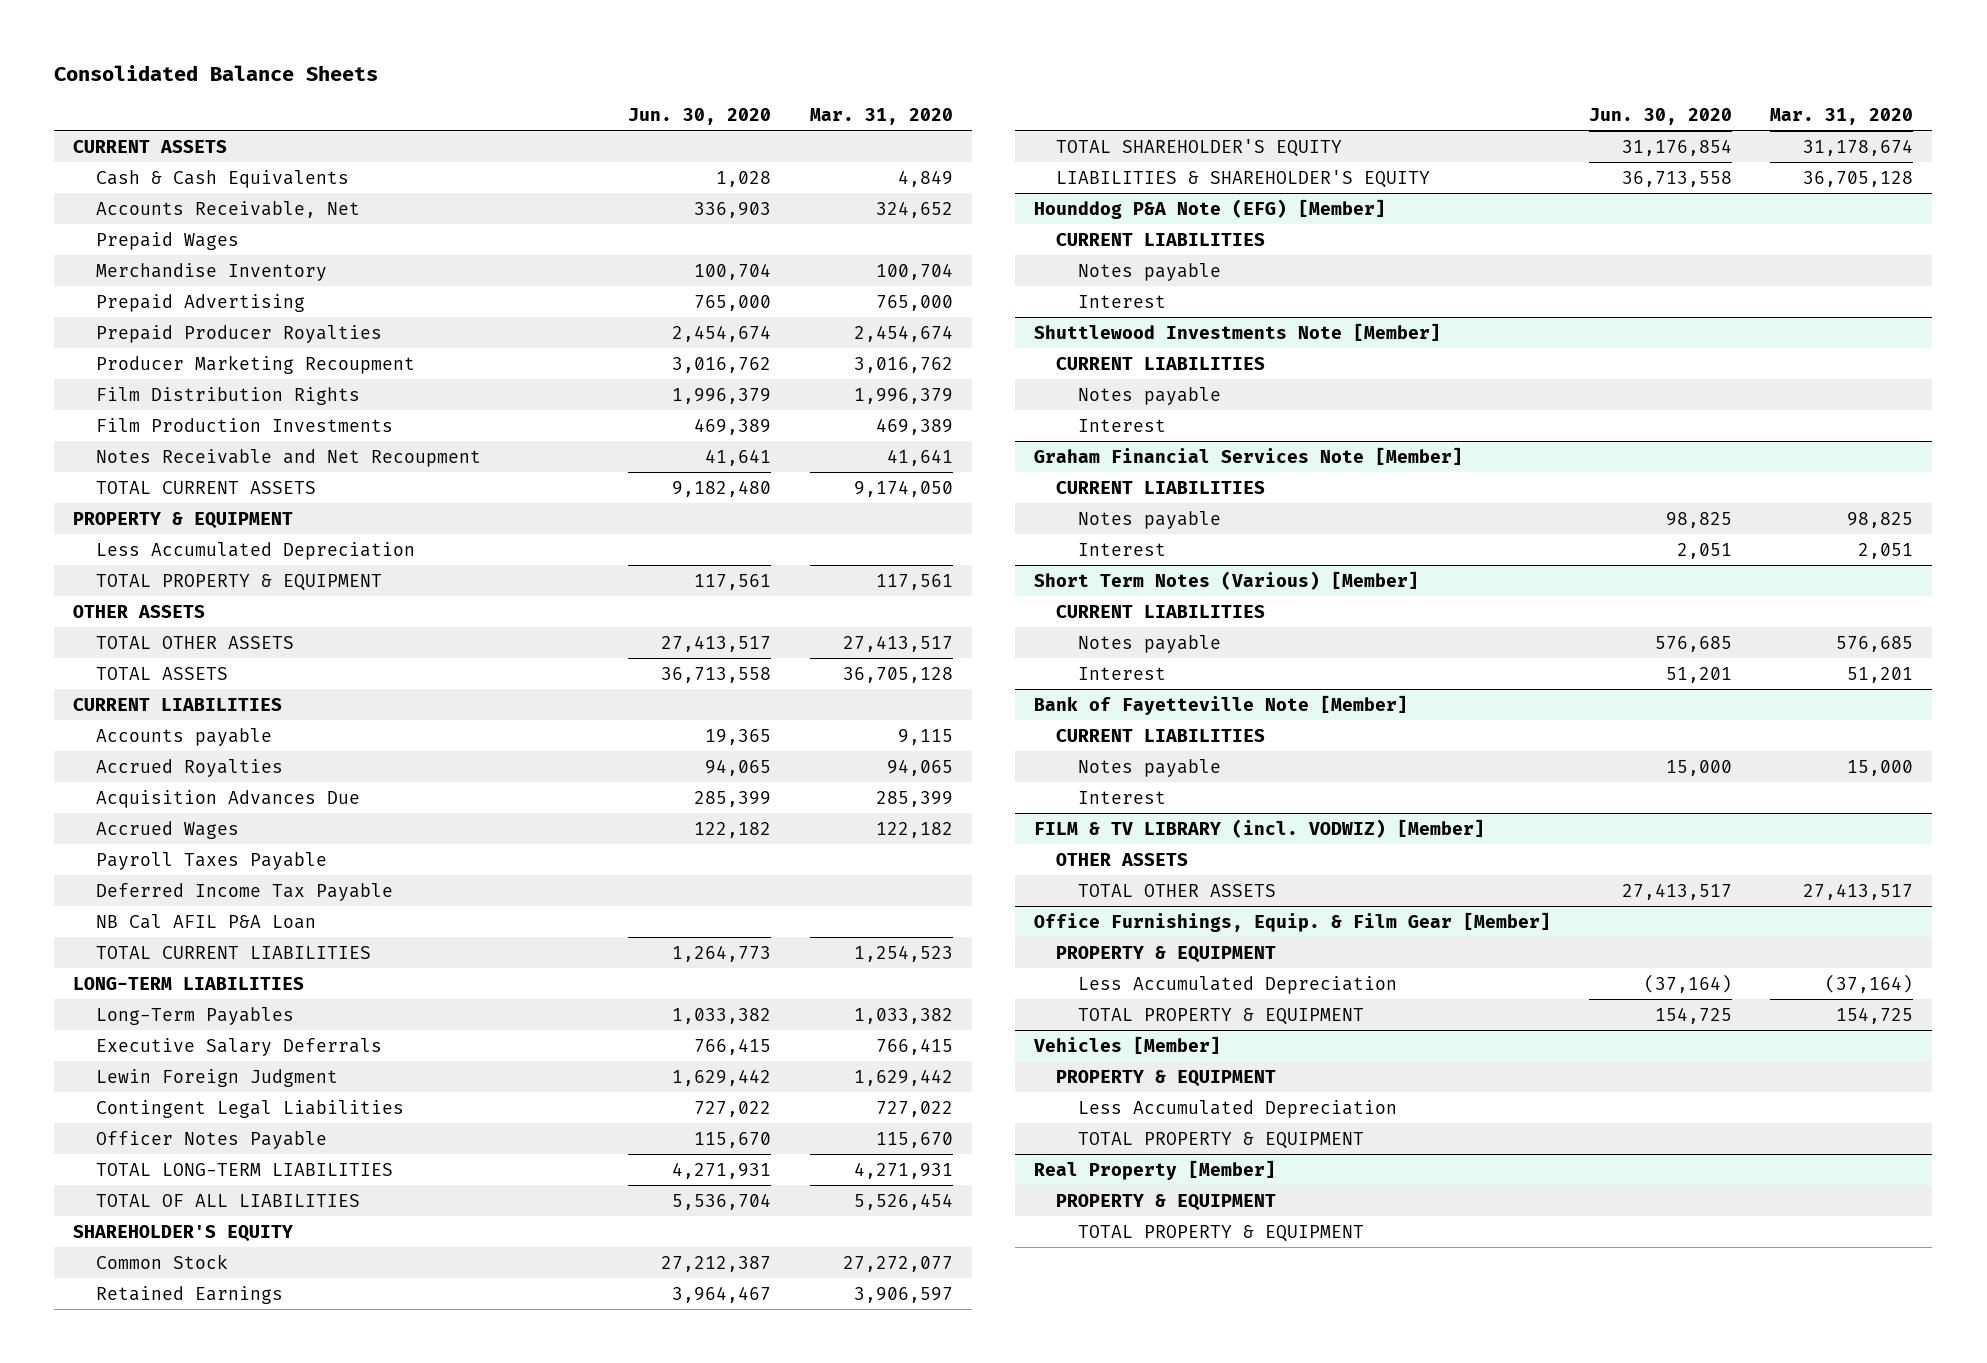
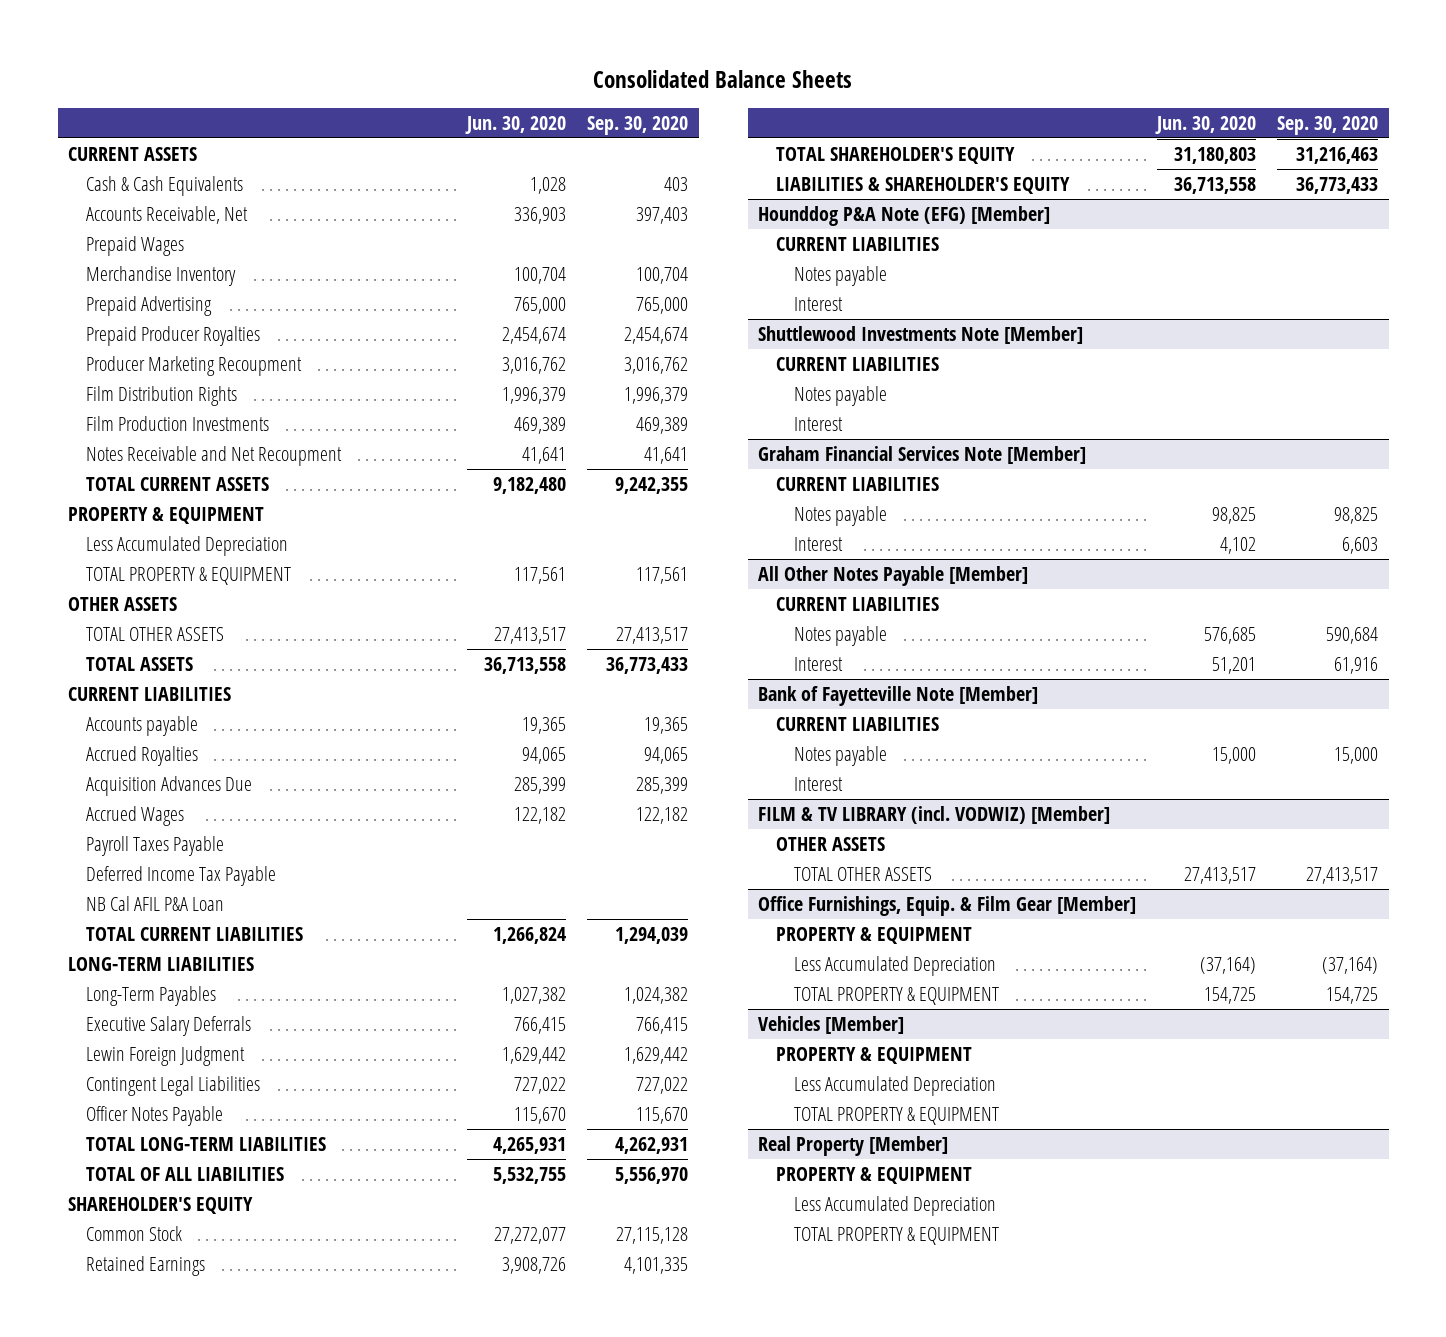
[809,107,953,125] Mar. 31, 2020 -> none
none -> [587,115,689,135] Sep. 30, 2020
[672,944,772,962] 1,264,773 -> [493,927,567,945] 1,266,824
[672,1007,772,1024] 1,033,382 -> [502,987,567,1005] 1,027,382
[672,1161,772,1179] 4,271,931 -> [493,1137,567,1155] 4,265,931
[672,1192,772,1210] 5,536,704 -> [493,1167,567,1185] 5,532,755
[661,1255,772,1272] 27,212,387 -> [494,1227,567,1245] 27,272,077
[672,1285,772,1303] 3,964,467 -> [502,1257,567,1275] 3,908,726
[1622,138,1733,156] 31,176,854 -> [1174,147,1257,165] 31,180,803
[1034,570,1420,590] Short Term Notes (Various) [Member] -> none
[1677,542,1733,559] 2,051 -> [1220,537,1257,555] 4,102
none -> [758,566,1029,587] All Other Notes Payable [Member]
none -> [793,1196,996,1217] Less Accumulated Depreciation

